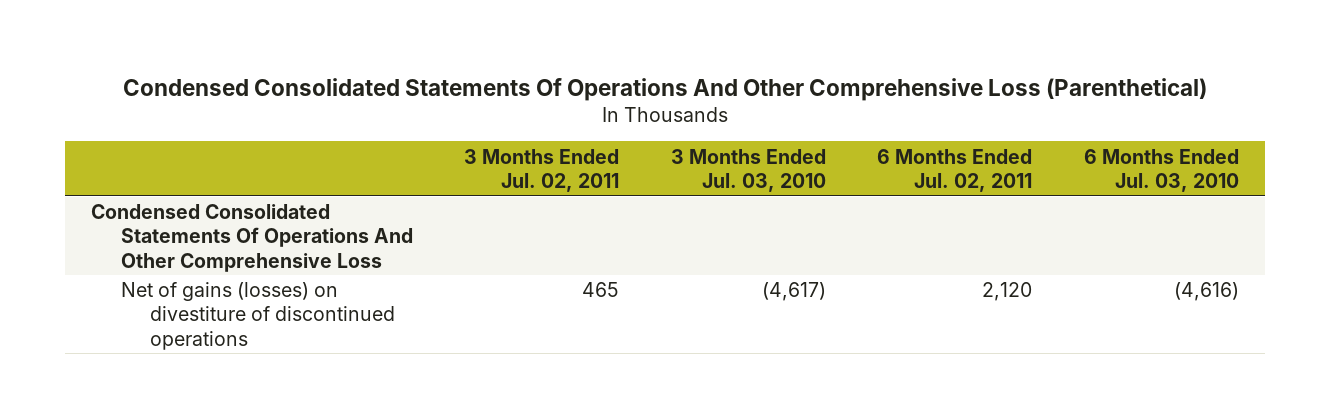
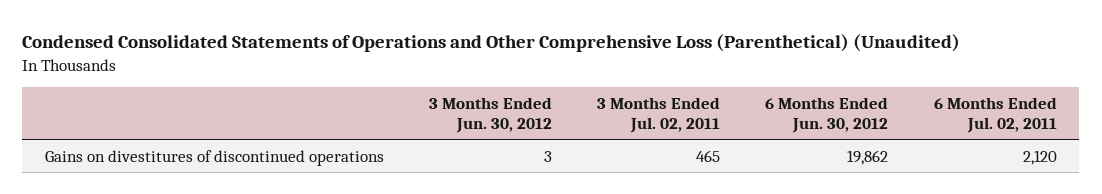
[122,77,1207,101] Condensed Consolidated Statements Of Operations And Other Comprehensive Loss (Parenthetical) -> [22,34,961,53] Condensed Consolidated Statements of Operations and Other Comprehensive Loss (Parenthetical) (Unaudited)
[670,148,826,192] 3 Months Ended Jul. 03, 2010 -> none
[1083,148,1239,192] 6 Months Ended Jul. 03, 2010 -> none
none -> [429,96,553,133] 3 Months Ended Jun. 30, 2012
none -> [765,96,889,133] 6 Months Ended Jun. 30, 2012
[91,204,413,272] Condensed Consolidated Statements Of Operations And Other Comprehensive Loss -> none
[120,282,396,350] Net of gains (losses) on divestiture of discontinued operations -> [44,149,384,166] Gains on divestitures of discontinued operations

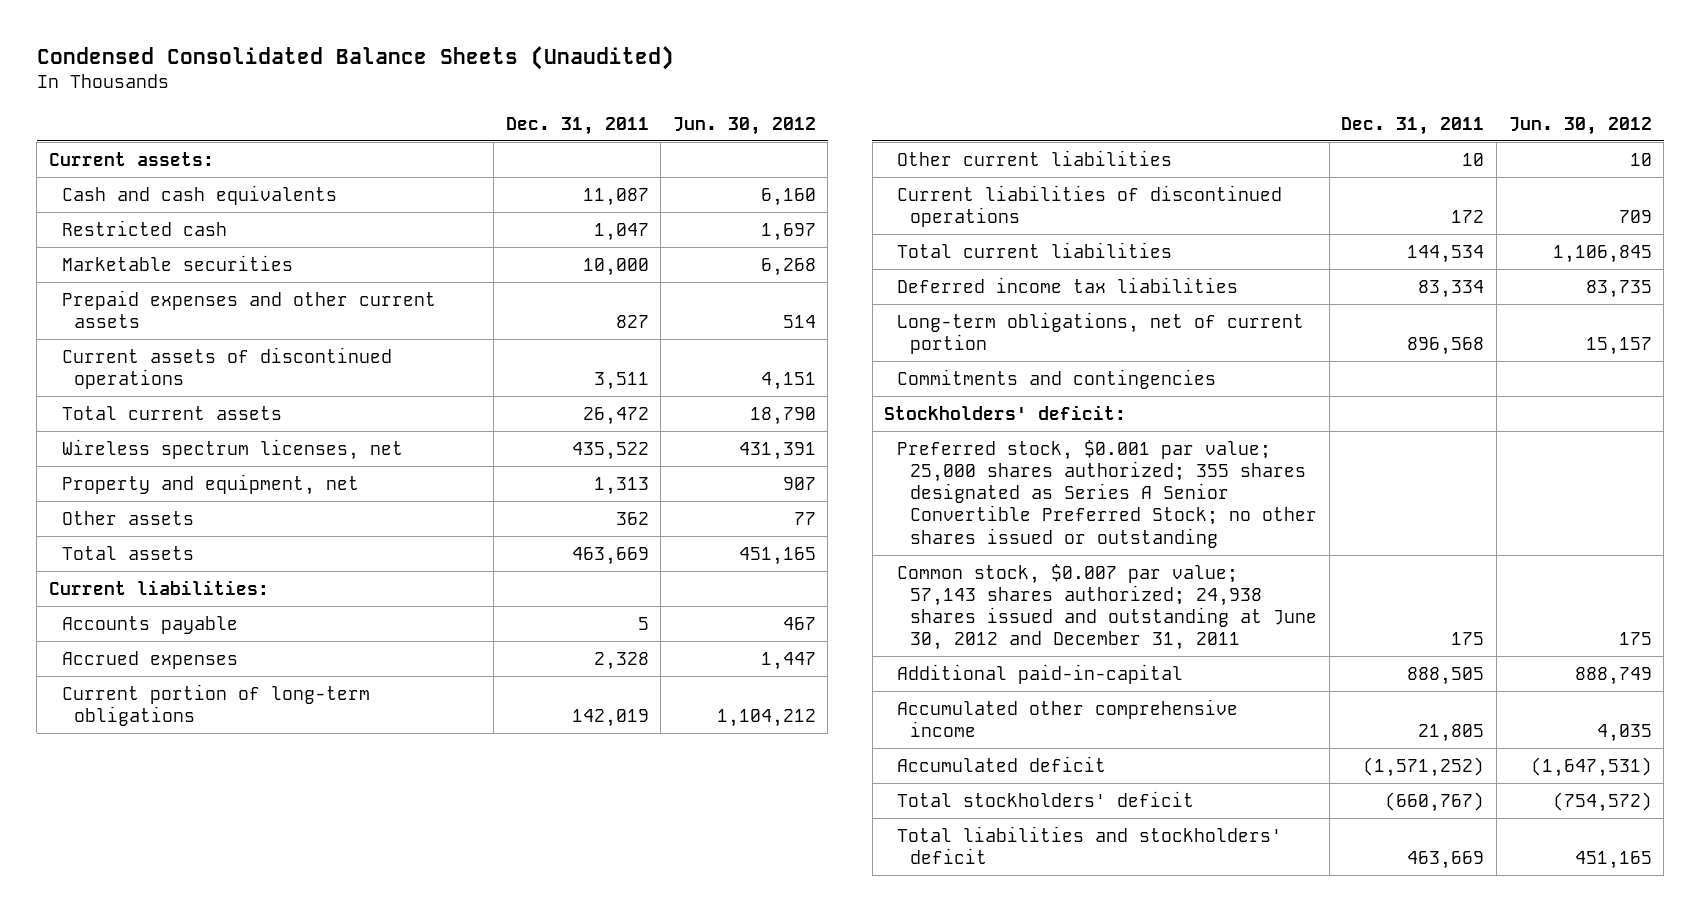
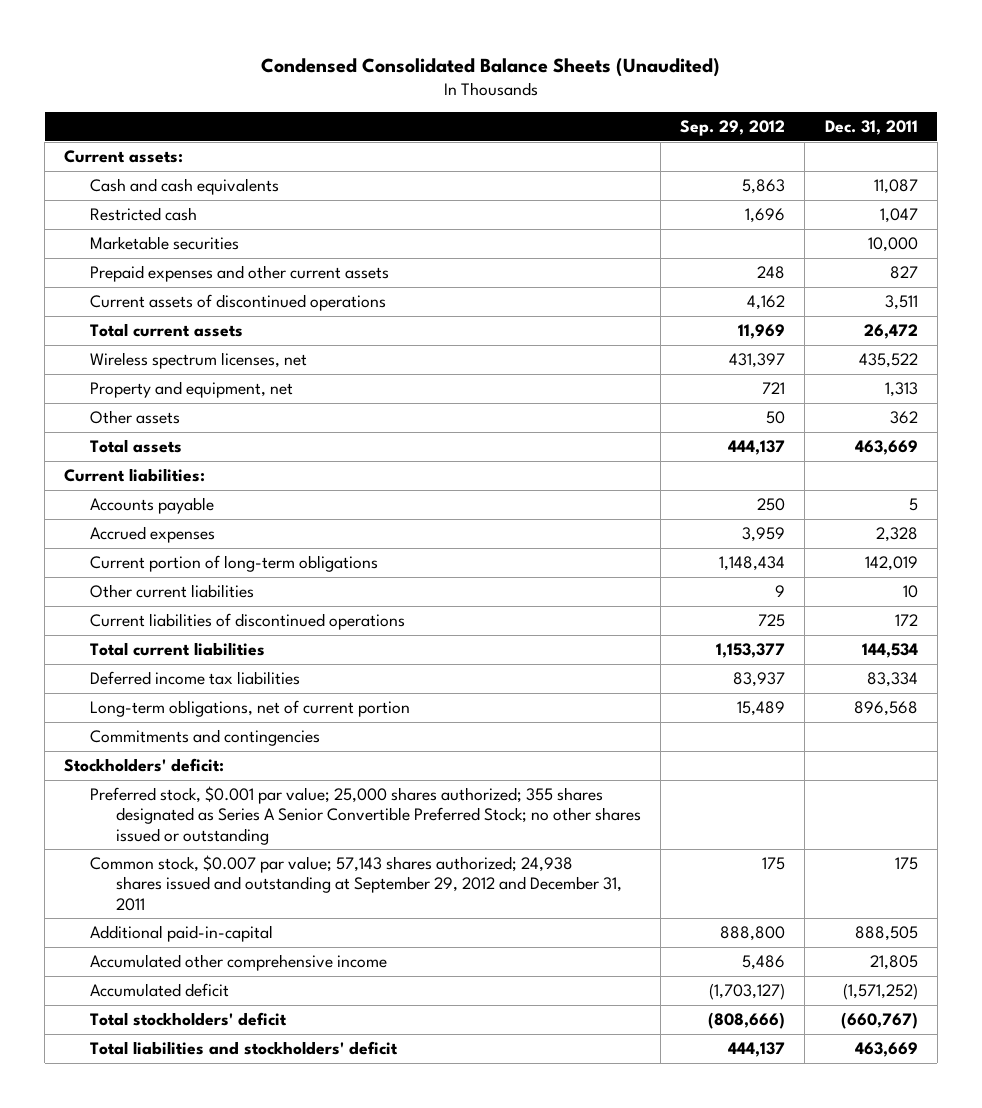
[672,116,816,135] Jun. 30, 2012 -> none
none -> [680,120,786,137] Sep. 29, 2012
[897,563,1318,651] Common stock, $0.007 par value; 57,143 shares authorized; 24,938 shares issued and outstanding at June 30, 2012 and December 31, 2011 -> [90,855,622,911] Common stock, $0.007 par value; 57,143 shares authorized; 24,938 shares issued and outstanding at September 29, 2012 and December 31, 2011

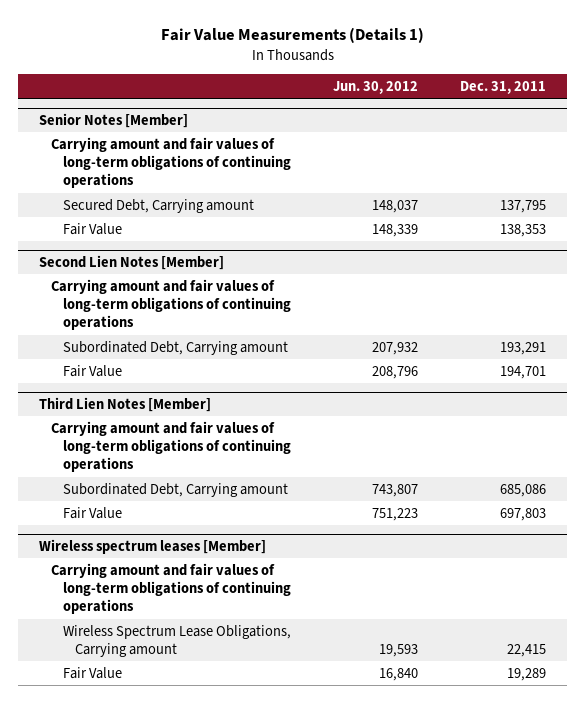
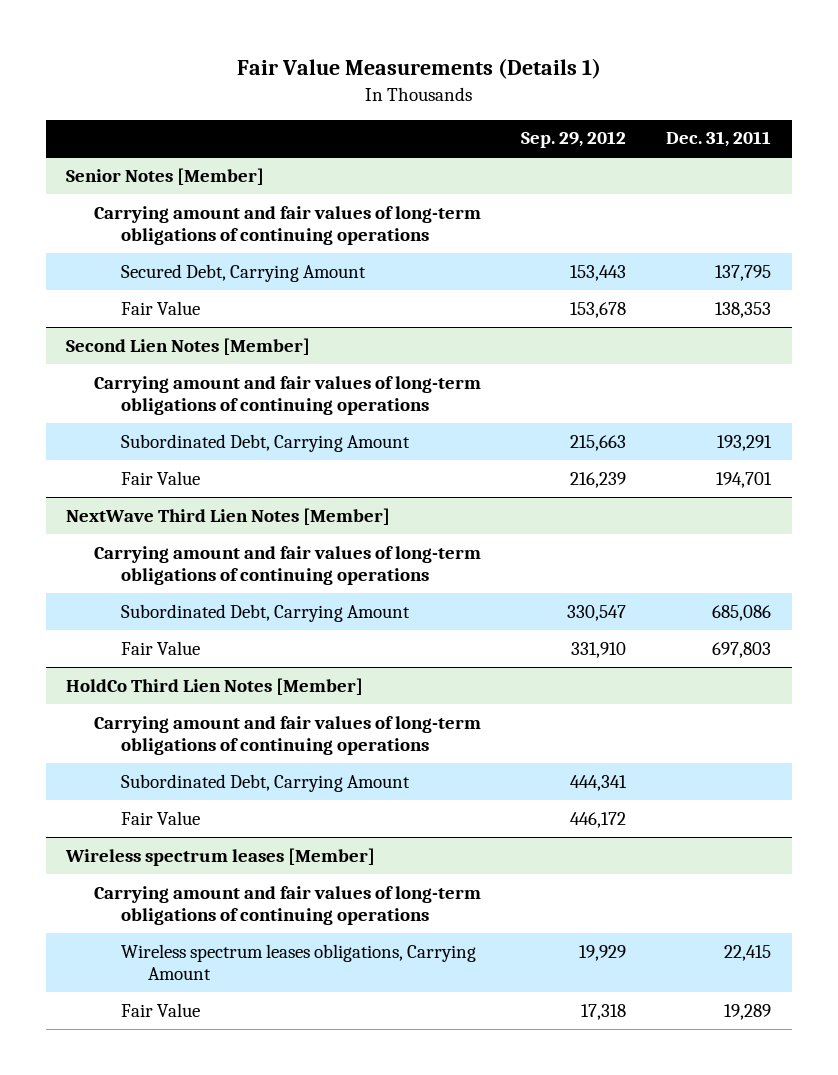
[333,80,419,94] Jun. 30, 2012 -> none
none -> [521,131,627,149] Sep. 29, 2012
[63,198,255,213] Secured Debt, Carrying amount -> [120,263,366,282] Secured Debt, Carrying Amount
[63,340,289,355] Subordinated Debt, Carrying amount -> [120,433,410,452] Subordinated Debt, Carrying Amount
[38,396,211,412] Third Lien Notes [Member] -> [66,507,391,525] NextWave Third Lien Notes [Member]
[63,482,289,497] Subordinated Debt, Carrying amount -> [120,603,410,622] Subordinated Debt, Carrying Amount
none -> [66,677,364,695] HoldCo Third Lien Notes [Member]
none -> [93,715,481,755] Carrying amount and fair values of long-term obligations of continuing operations
none -> [120,773,410,792] Subordinated Debt, Carrying Amount
none -> [120,810,200,825] Fair Value
[63,624,292,658] Wireless Spectrum Lease Obligations, Carrying amount -> [120,943,476,980] Wireless spectrum leases obligations, Carrying Amount

